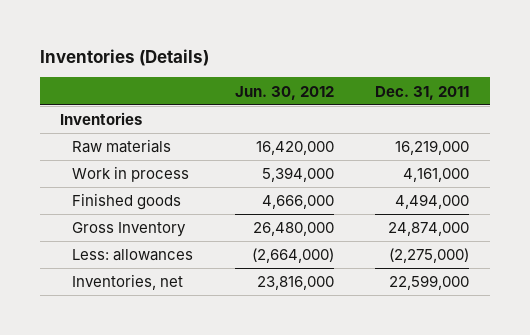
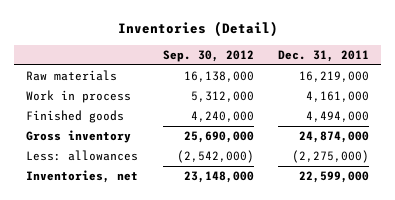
[39,48,209,66] Inventories (Details) -> [117,20,278,37] Inventories (Detail)
[234,85,334,100] Jun. 30, 2012 -> none
none -> [162,49,254,62] Sep. 30, 2012
[60,112,143,126] Inventories -> none
[72,222,187,238] Gross Inventory -> [26,130,132,144] Gross inventory

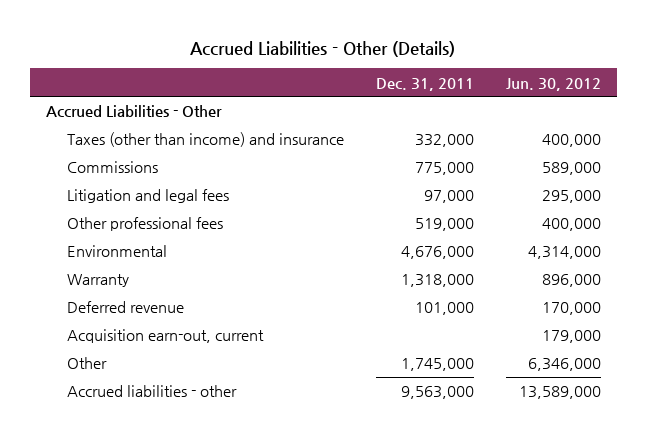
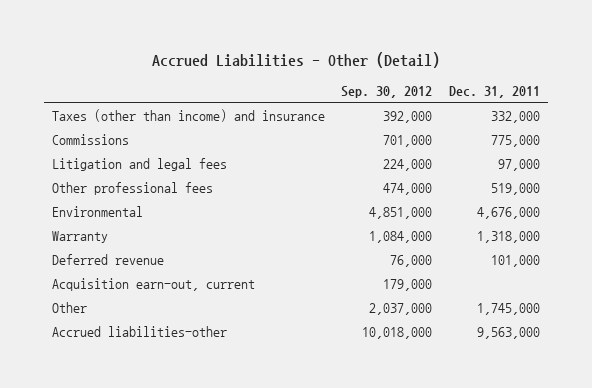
[190,40,456,57] Accrued Liabilities - Other (Details) -> [151,51,440,68] Accrued Liabilities - Other (Detail)
[505,77,601,91] Jun. 30, 2012 -> none
none -> [341,85,433,98] Sep. 30, 2012
[46,105,223,118] Accrued Liabilities - Other -> none
[67,385,238,398] Accrued liabilities - other -> [52,326,228,338] Accrued liabilities-other

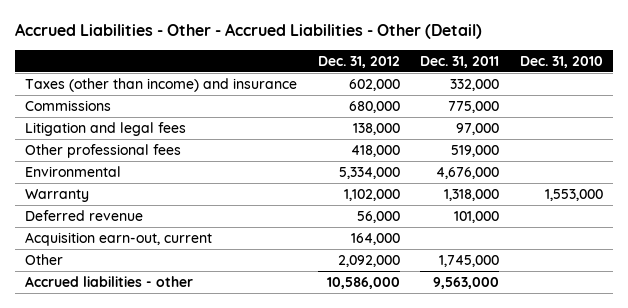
[151,51,440,68] Accrued Liabilities - Other (Detail) -> [14,23,482,40] Accrued Liabilities - Other - Accrued Liabilities - Other (Detail)
[341,85,433,98] Sep. 30, 2012 -> none
none -> [317,55,400,68] Dec. 31, 2012
none -> [519,55,603,68] Dec. 31, 2010
[52,326,228,338] Accrued liabilities-other -> [25,275,194,287] Accrued liabilities - other

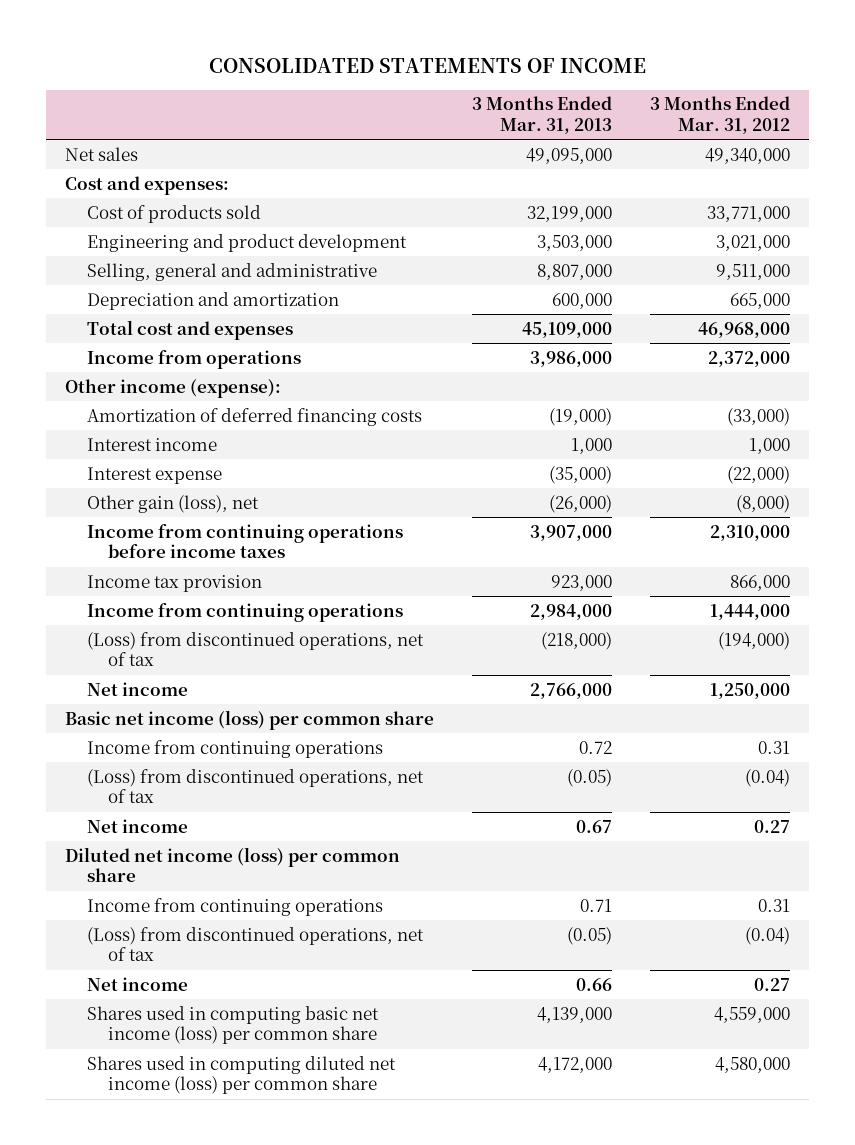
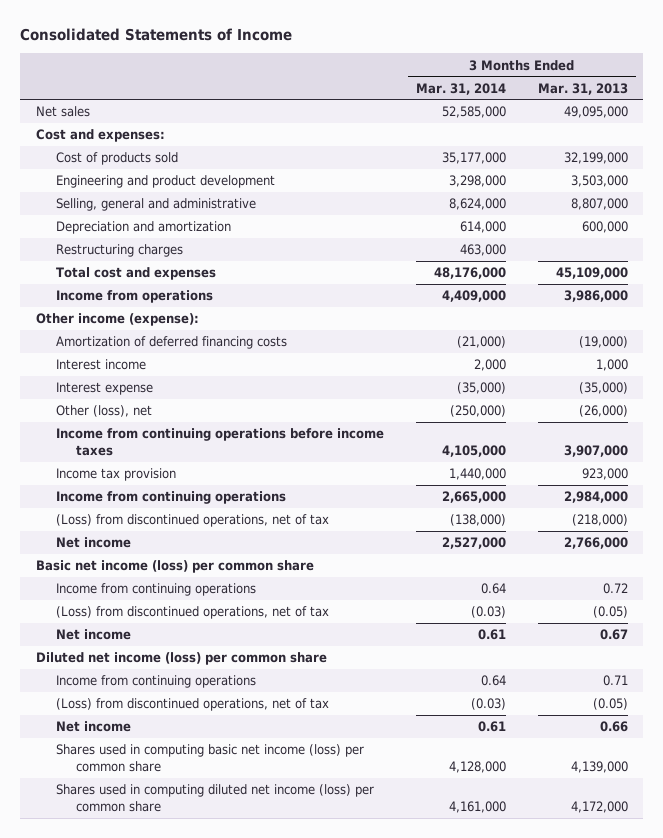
[208,57,646,73] CONSOLIDATED STATEMENTS OF INCOME -> [19,28,292,42] Consolidated Statements of Income
[650,96,791,135] 3 Months Ended Mar. 31, 2012 -> none
none -> [415,82,506,95] Mar. 31, 2014
none -> [55,244,183,258] Restructuring charges
[86,494,259,513] Other gain (loss), net -> [55,405,152,418] Other (loss), net

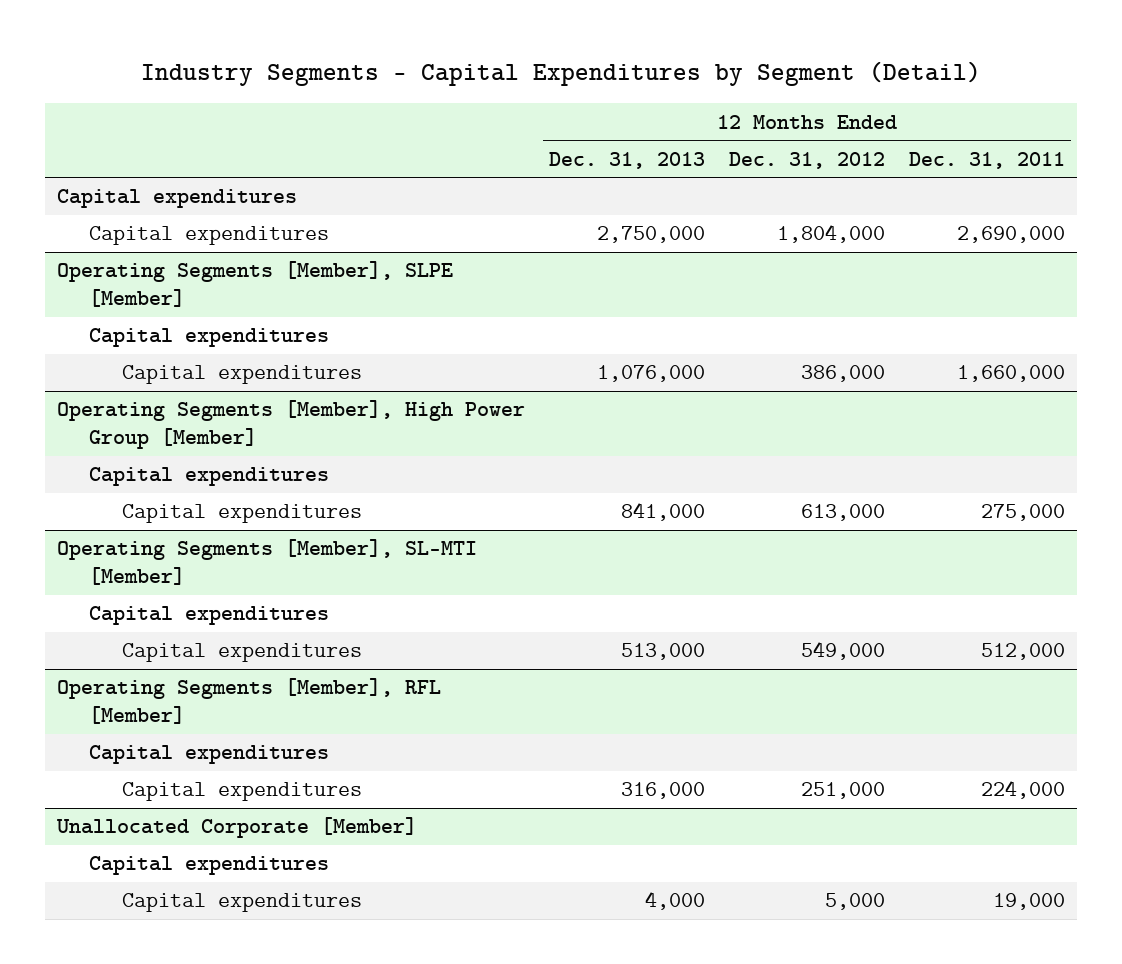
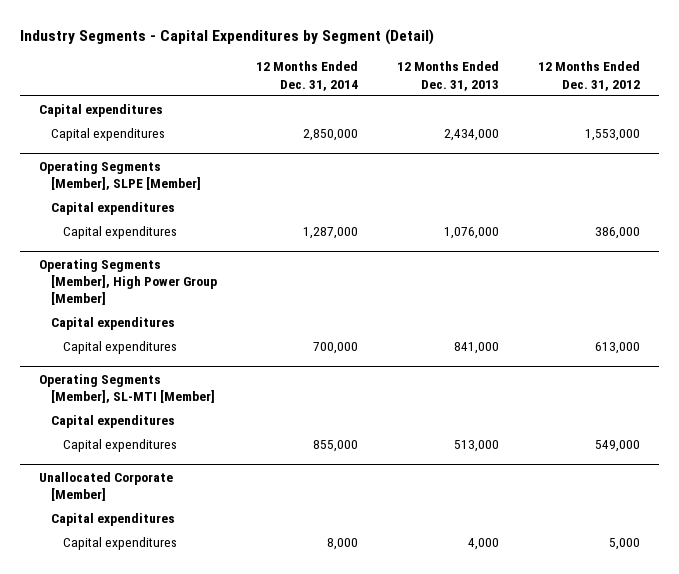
[909,151,1066,169] Dec. 31, 2011 -> none
none -> [255,61,358,91] 12 Months Ended Dec. 31, 2014
[597,226,706,244] 2,750,000 -> [443,128,499,141] 2,434,000
[777,224,886,244] 1,804,000 -> [584,128,640,141] 1,553,000
[57,678,442,724] Operating Segments [Member], RFL [Member] -> none
[89,745,330,765] Capital expenditures -> none
[121,782,362,802] Capital expenditures -> none

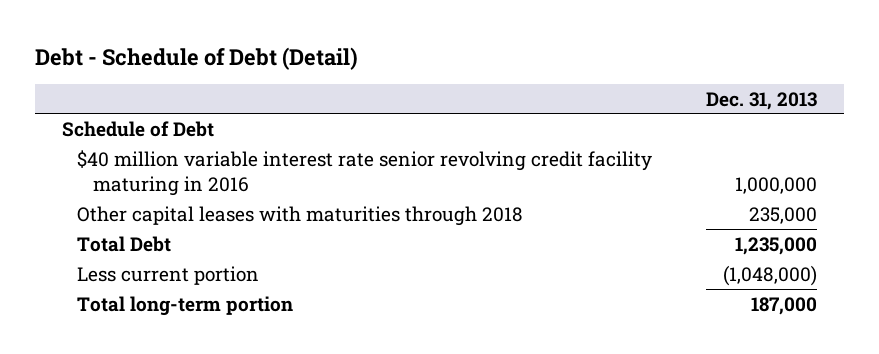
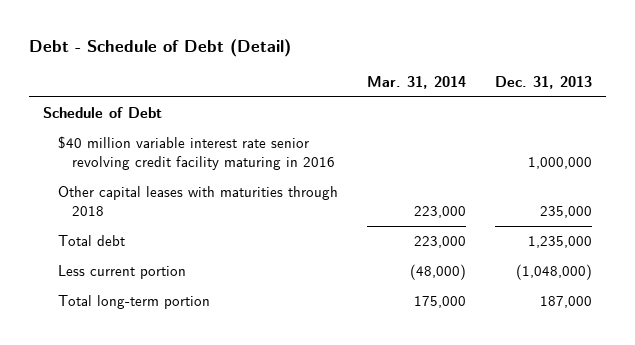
none -> [366,76,466,90] Mar. 31, 2014
[77,235,172,252] Total Debt -> [57,234,125,246] Total debt

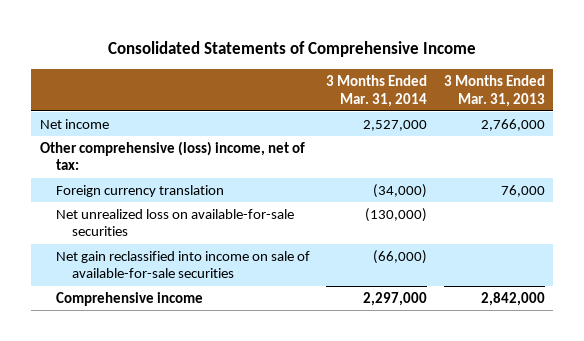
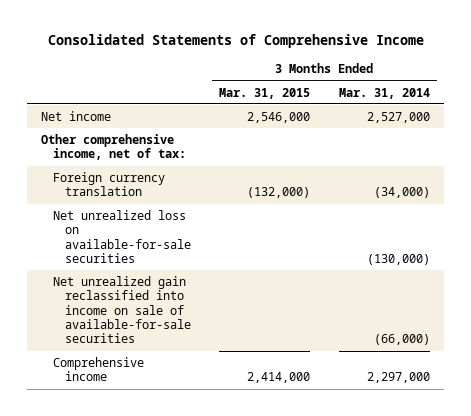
[443,74,545,107] 3 Months Ended Mar. 31, 2013 -> none
none -> [219,87,311,99] Mar. 31, 2015
[39,140,305,171] Other comprehensive (loss) income, net of tax: -> [41,133,187,161] Other comprehensive income, net of tax:
[55,250,310,279] Net gain reclassified into income on sale of available-for-sale securities -> [53,275,191,344] Net unrealized gain reclassified into income on sale of available-for-sale securities

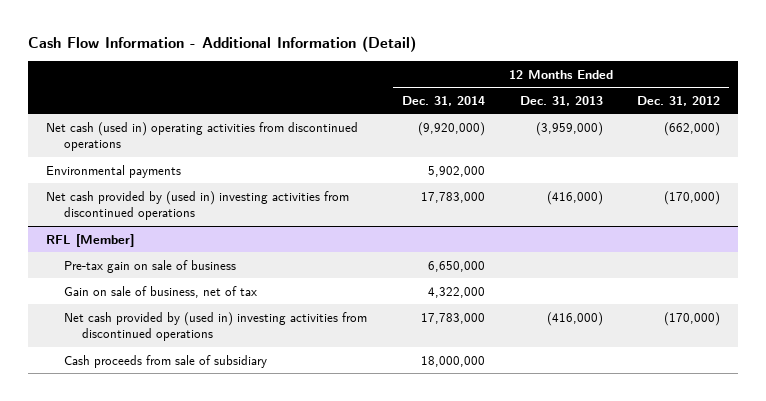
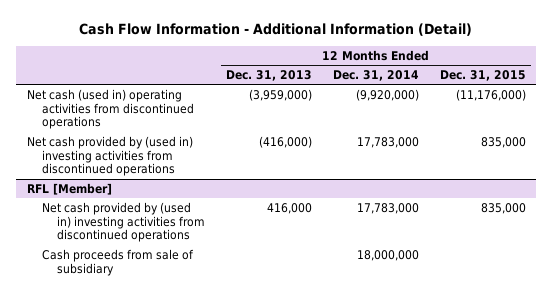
[637,95,721,106] Dec. 31, 2012 -> none
none -> [439,69,526,81] Dec. 31, 2015
[45,164,181,178] Environmental payments -> none
[63,259,236,273] Pre-tax gain on sale of business -> none
[63,285,257,298] Gain on sale of business, net of tax -> none
[546,311,603,326] (416,000) -> [266,202,312,214] 416,000

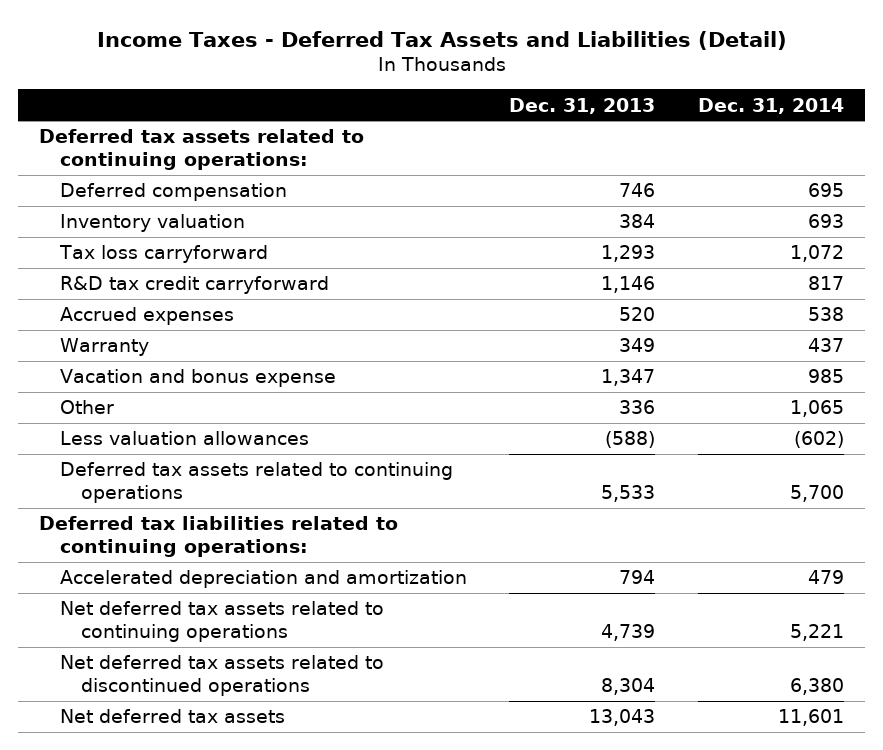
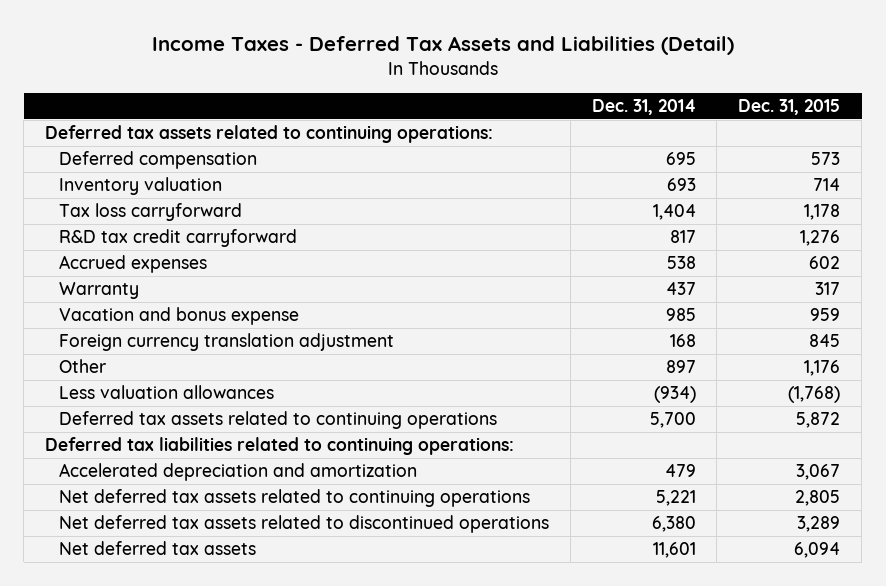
[509,97,656,114] Dec. 31, 2013 -> none
none -> [738,98,841,115] Dec. 31, 2015
[789,245,844,263] 1,072 -> [652,204,696,221] 1,404
none -> [58,333,394,352] Foreign currency translation adjustment
[789,400,844,418] 1,065 -> [665,360,696,374] 897
[793,431,844,449] (602) -> [653,386,696,404] (934)

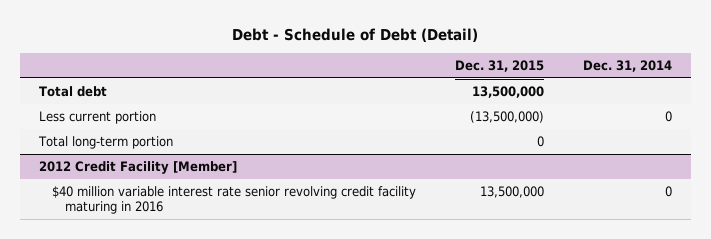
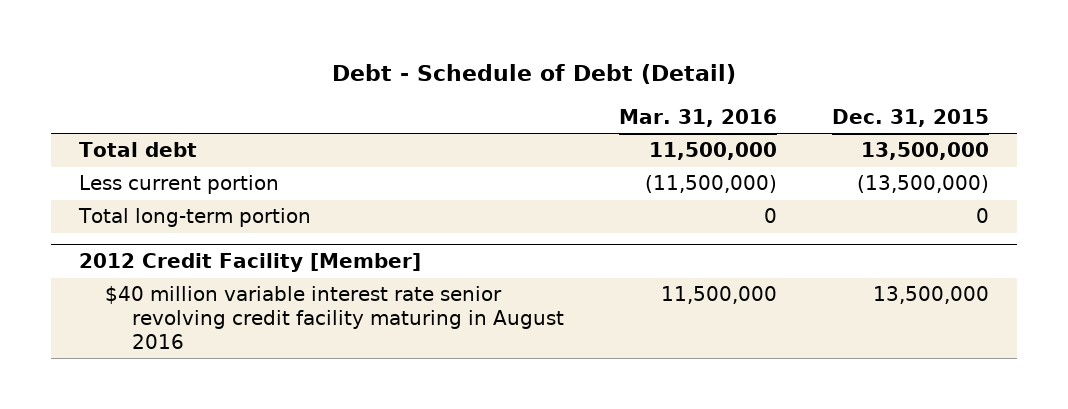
[582,60,672,73] Dec. 31, 2014 -> none
none -> [619,108,778,127] Mar. 31, 2016
[52,186,417,215] $40 million variable interest rate senior revolving credit facility maturing in 2016 -> [105,286,565,350] $40 million variable interest rate senior revolving credit facility maturing in August 2016

